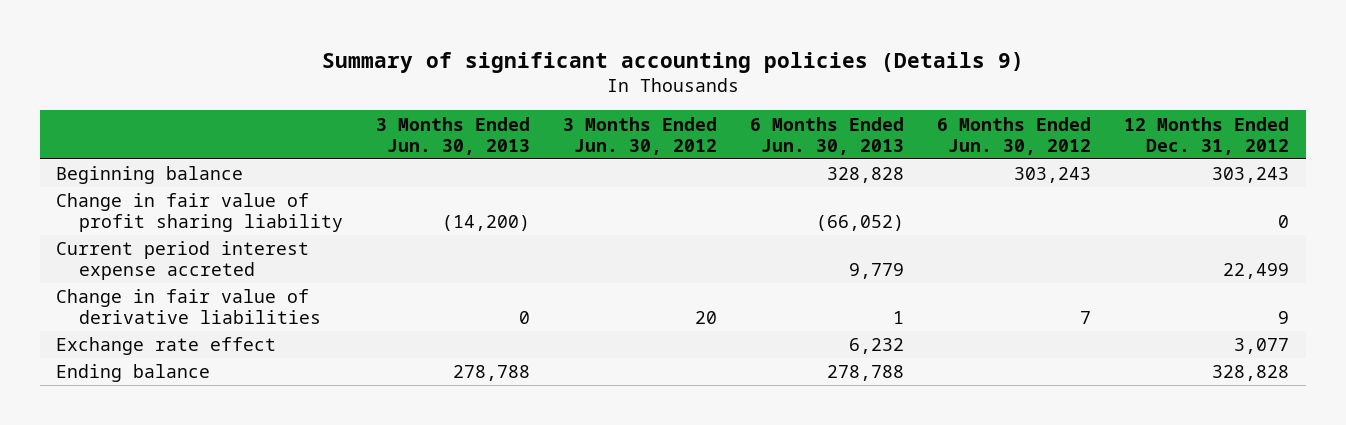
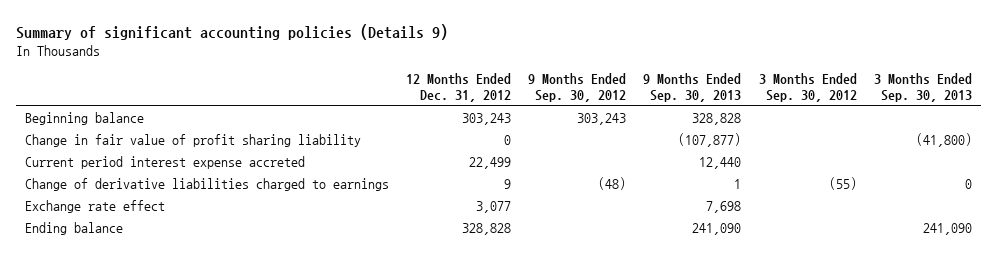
[375,116,530,155] 3 Months Ended Jun. 30, 2013 -> none
[562,116,717,155] 3 Months Ended Jun. 30, 2012 -> none
[750,116,905,155] 6 Months Ended Jun. 30, 2013 -> none
[937,116,1092,155] 6 Months Ended Jun. 30, 2012 -> none
none -> [528,73,627,102] 9 Months Ended Sep. 30, 2012
none -> [643,73,742,102] 9 Months Ended Sep. 30, 2013
none -> [758,73,857,102] 3 Months Ended Sep. 30, 2012
none -> [874,73,973,102] 3 Months Ended Sep. 30, 2013
[56,289,321,325] Change in fair value of derivative liabilities -> [24,178,389,192] Change of derivative liabilities charged to earnings

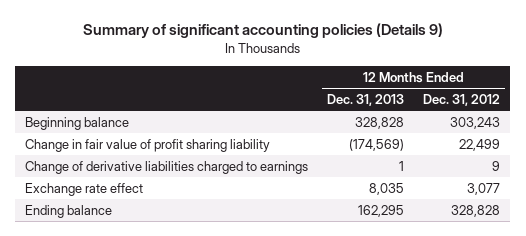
[528,73,627,102] 9 Months Ended Sep. 30, 2012 -> none
[643,73,742,102] 9 Months Ended Sep. 30, 2013 -> none
[758,73,857,102] 3 Months Ended Sep. 30, 2012 -> none
[874,73,973,102] 3 Months Ended Sep. 30, 2013 -> none
none -> [327,93,405,106] Dec. 31, 2013
[24,156,305,170] Current period interest expense accreted -> none
[503,135,511,146] 0 -> [459,138,501,151] 22,499

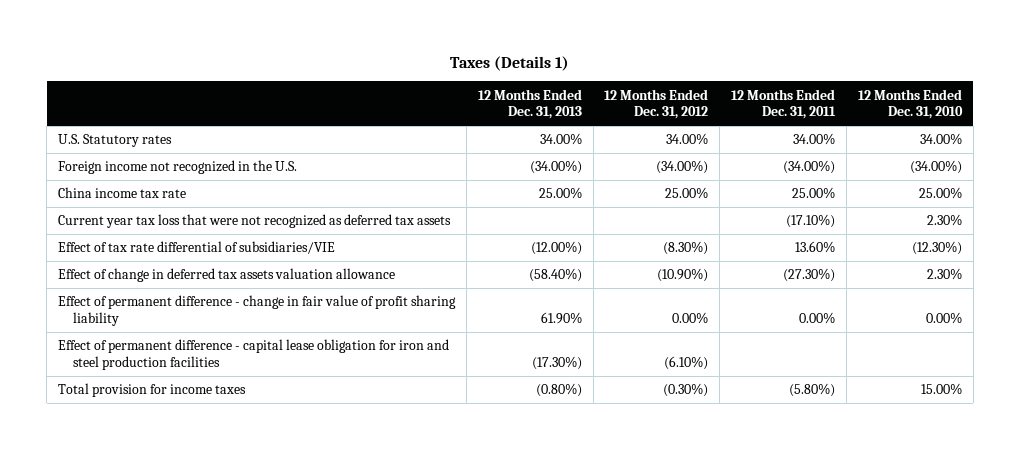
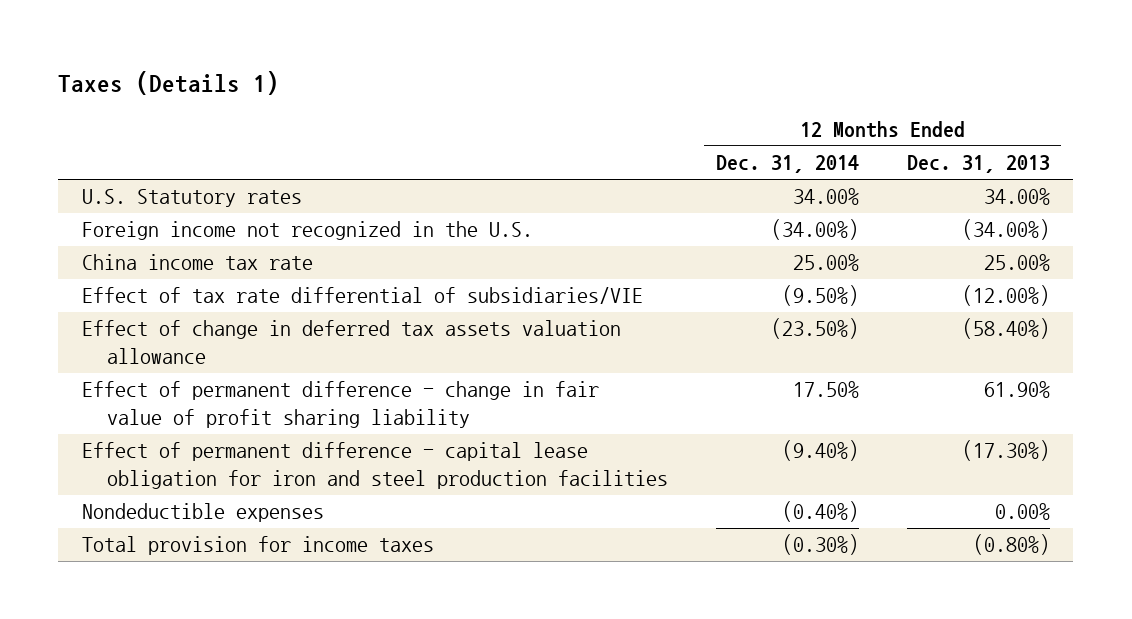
[604,88,709,120] 12 Months Ended Dec. 31, 2012 -> none
[731,88,837,120] 12 Months Ended Dec. 31, 2011 -> none
[857,88,963,120] 12 Months Ended Dec. 31, 2010 -> none
none -> [715,155,859,174] Dec. 31, 2014
[58,214,452,229] Current year tax loss that were not recognized as deferred tax assets -> none
none -> [82,503,325,523] Nondeductible expenses

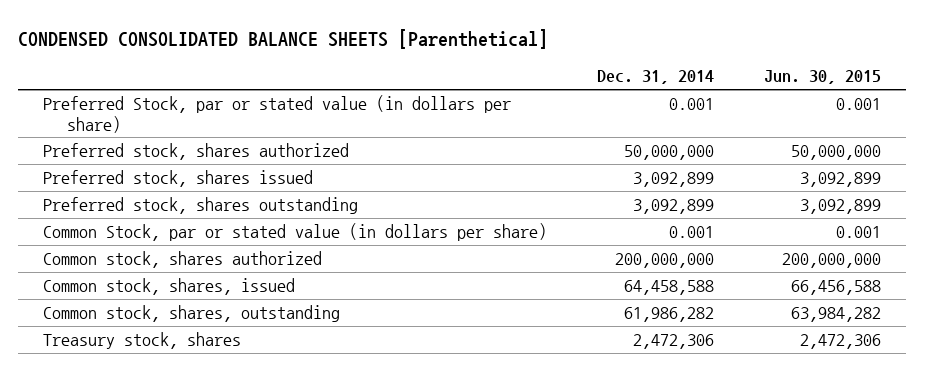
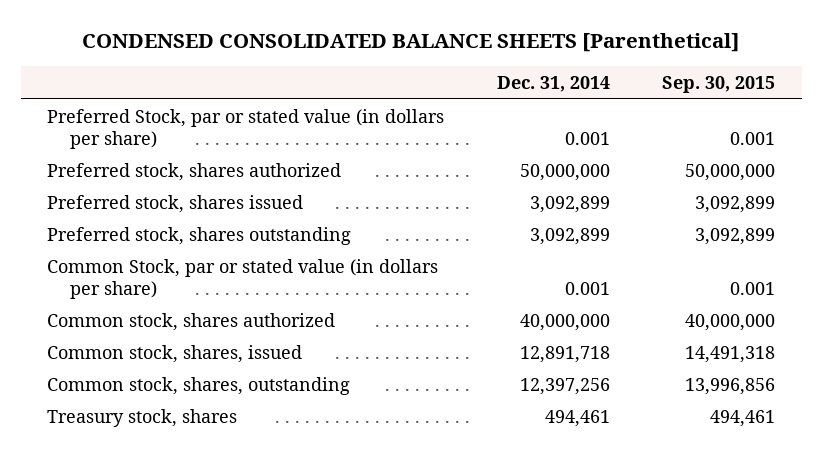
[764,70,882,85] Jun. 30, 2015 -> none
none -> [662,75,776,93] Sep. 30, 2015
[615,252,715,268] 200,000,000 -> [519,313,610,331] 40,000,000
[624,279,715,295] 64,458,588 -> [519,345,610,363] 12,891,718
[624,306,715,322] 61,986,282 -> [519,377,610,395] 12,397,256
[633,333,715,349] 2,472,306 -> [544,409,610,427] 494,461

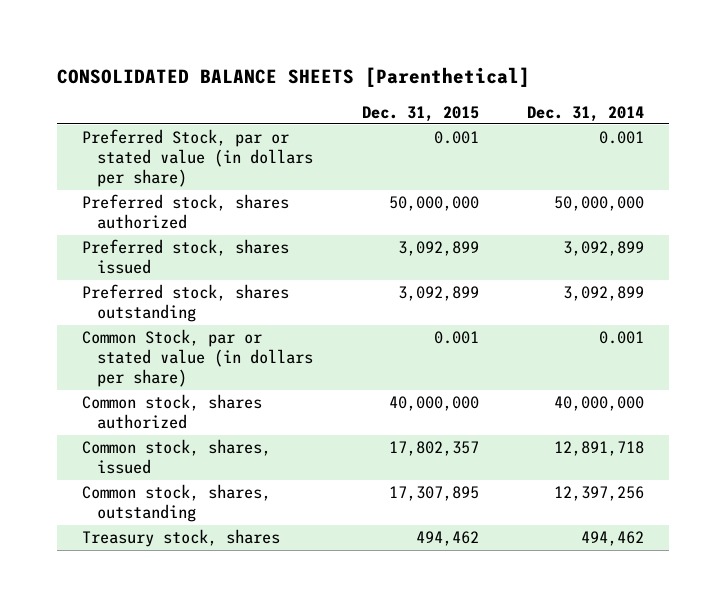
[82,33,740,53] CONDENSED CONSOLIDATED BALANCE SHEETS [Parenthetical] -> [57,66,531,87] CONSOLIDATED BALANCE SHEETS [Parenthetical]
[662,75,776,93] Sep. 30, 2015 -> none
none -> [361,105,479,122] Dec. 31, 2015
[544,409,610,427] 494,461 -> [581,531,645,547] 494,462

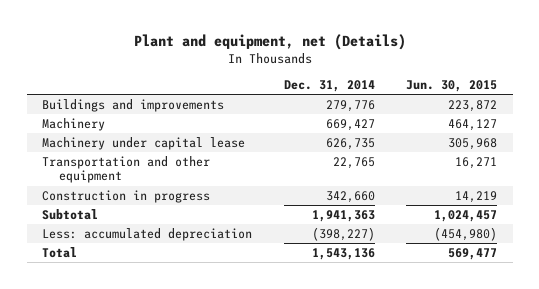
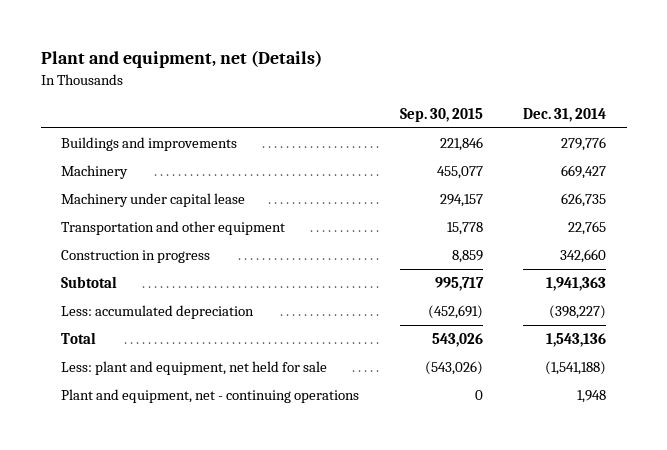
[406,80,498,93] Jun. 30, 2015 -> none
none -> [399,107,483,122] Sep. 30, 2015
none -> [60,361,327,376] Less: plant and equipment, net held for sale
none -> [60,389,359,404] Plant and equipment, net - continuing operations

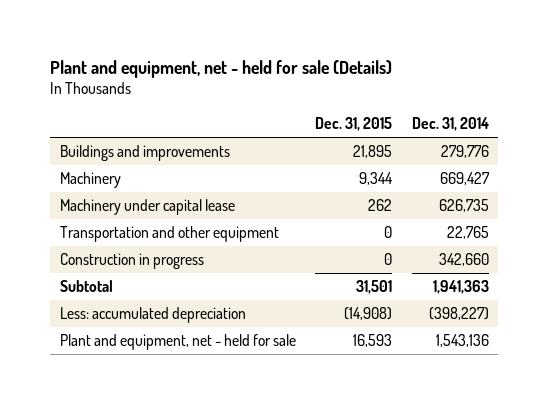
[40,50,322,69] Plant and equipment, net (Details) -> [49,59,392,78] Plant and equipment, net - held for sale (Details)
[399,107,483,122] Sep. 30, 2015 -> none
none -> [315,116,393,131] Dec. 31, 2015
[60,332,96,345] Total -> none
[60,361,327,376] Less: plant and equipment, net held for sale -> none
[60,389,359,404] Plant and equipment, net - continuing operations -> [59,334,296,351] Plant and equipment, net - held for sale
[577,390,607,404] 1,948 -> [435,334,489,348] 1,543,136

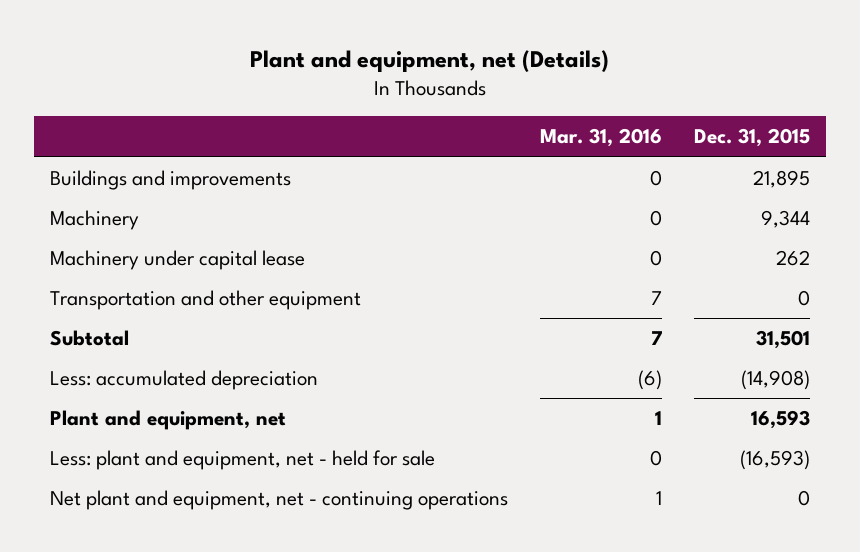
[49,59,392,78] Plant and equipment, net - held for sale (Details) -> [250,49,610,72] Plant and equipment, net (Details)
[411,116,489,131] Dec. 31, 2014 -> none
none -> [540,128,663,148] Mar. 31, 2016
[59,253,204,270] Construction in progress -> none
none -> [50,410,287,431] Plant and equipment, net
none -> [50,450,436,471] Less: plant and equipment, net - held for sale
[59,334,296,351] Plant and equipment, net - held for sale -> [50,490,509,511] Net plant and equipment, net - continuing operations
[353,334,393,348] 16,593 -> [798,490,811,507] 0

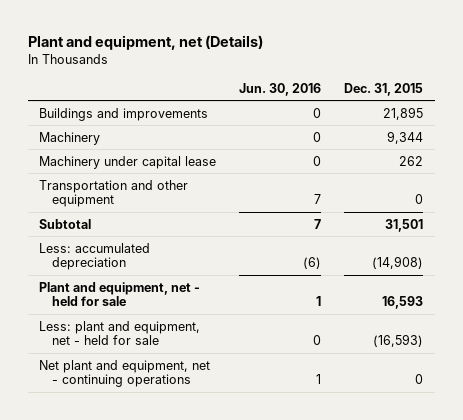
[540,128,663,148] Mar. 31, 2016 -> none
none -> [239,83,322,97] Jun. 30, 2016
[50,410,287,431] Plant and equipment, net -> [39,281,201,307] Plant and equipment, net - held for sale

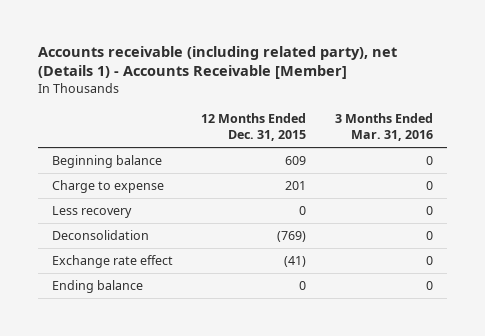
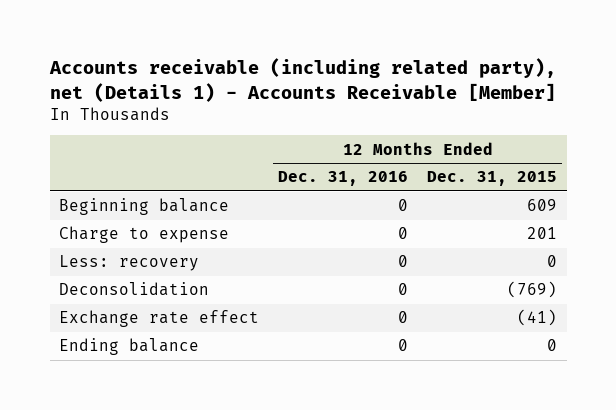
[335,112,434,142] 3 Months Ended Mar. 31, 2016 -> none
none -> [278,171,409,187] Dec. 31, 2016
[51,206,132,219] Less recovery -> [59,255,200,272] Less: recovery

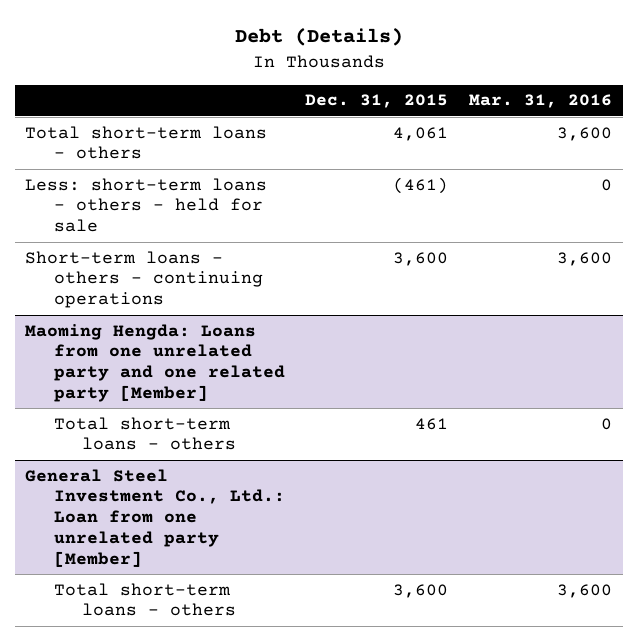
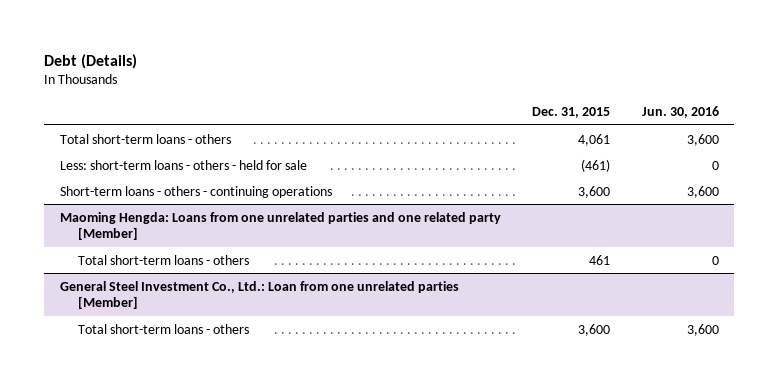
[469,94,613,109] Mar. 31, 2016 -> none
none -> [641,105,719,118] Jun. 30, 2016
[25,323,285,402] Maoming Hengda: Loans from one unrelated party and one related party [Member] -> [59,211,501,241] Maoming Hengda: Loans from one unrelated parties and one related party [Member]
[25,468,285,567] General Steel Investment Co., Ltd.: Loan from one unrelated party [Member] -> [59,280,459,310] General Steel Investment Co., Ltd.: Loan from one unrelated parties [Member]

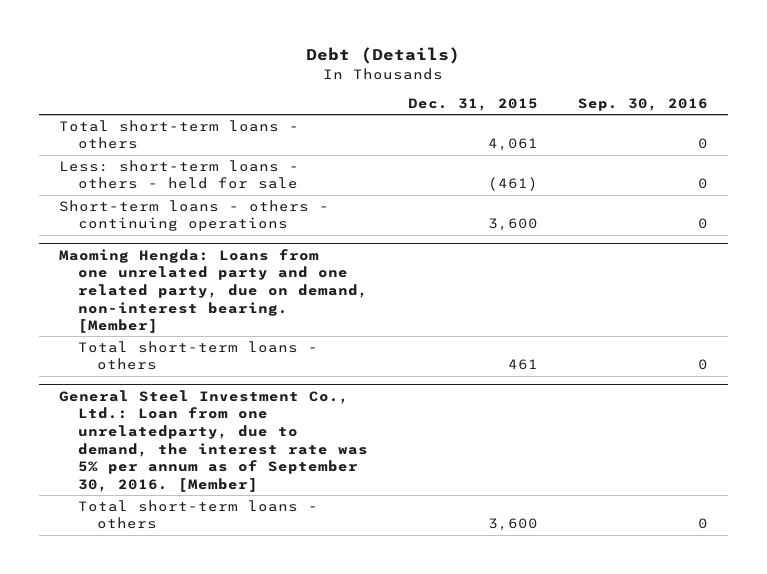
[641,105,719,118] Jun. 30, 2016 -> none
none -> [577,98,708,112] Sep. 30, 2016
[59,211,501,241] Maoming Hengda: Loans from one unrelated parties and one related party [Member] -> [58,248,368,334] Maoming Hengda: Loans from one unrelated party and one related party, due on demand, non-interest bearing. [Member]
[59,280,459,310] General Steel Investment Co., Ltd.: Loan from one unrelated parties [Member] -> [58,389,368,492] General Steel Investment Co., Ltd.: Loan from one unrelatedparty, due to demand, the interest rate was 5% per annum as of September 30, 2016. [Member]

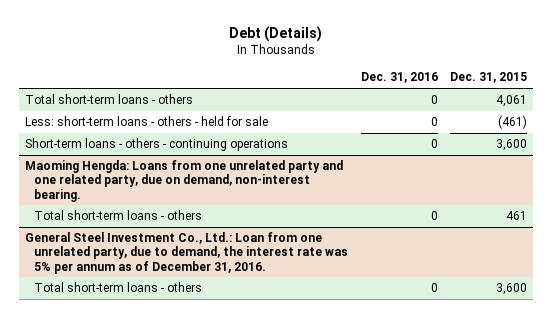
[577,98,708,112] Sep. 30, 2016 -> none
none -> [360,72,438,84] Dec. 31, 2016
[58,248,368,334] Maoming Hengda: Loans from one unrelated party and one related party, due on demand, non-interest bearing. [Member] -> [25,160,344,202] Maoming Hengda: Loans from one unrelated party and one related party, due on demand, non-interest bearing.
[58,389,368,492] General Steel Investment Co., Ltd.: Loan from one unrelatedparty, due to demand, the interest rate was 5% per annum as of September 30, 2016. [Member] -> [25,232,349,274] General Steel Investment Co., Ltd.: Loan from one unrelated party, due to demand, the interest rate was 5% per annum as of December 31, 2016.

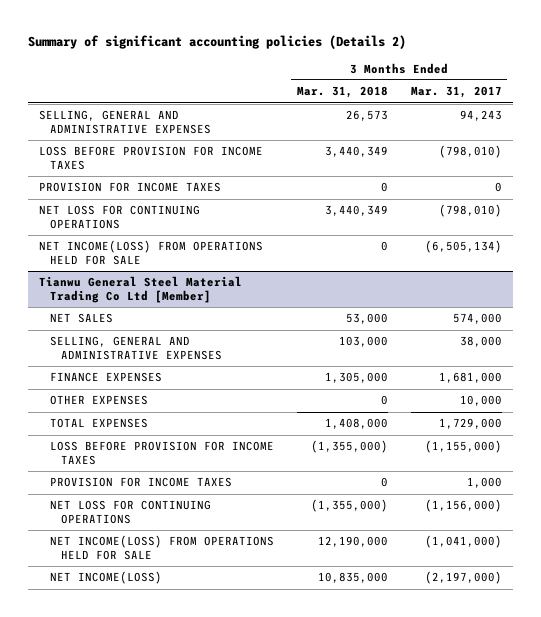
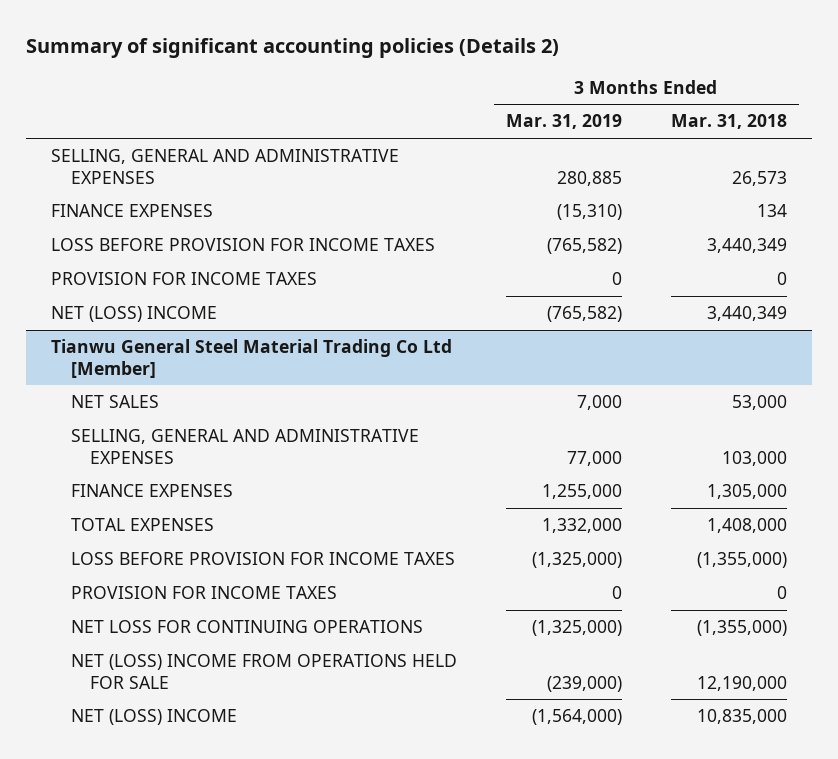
[410,86,502,99] Mar. 31, 2017 -> none
none -> [505,114,622,130] Mar. 31, 2019
none -> [50,204,213,218] FINANCE EXPENSES
[39,240,264,266] NET INCOME(LOSS) FROM OPERATIONS HELD FOR SALE -> none
[39,205,201,230] NET LOSS FOR CONTINUING OPERATIONS -> [50,306,217,323] NET (LOSS) INCOME
[49,395,148,406] OTHER EXPENSES -> none
[49,535,274,561] NET INCOME(LOSS) FROM OPERATIONS HELD FOR SALE -> [70,654,457,689] NET (LOSS) INCOME FROM OPERATIONS HELD FOR SALE
[49,571,162,585] NET INCOME(LOSS) -> [70,709,237,726] NET (LOSS) INCOME

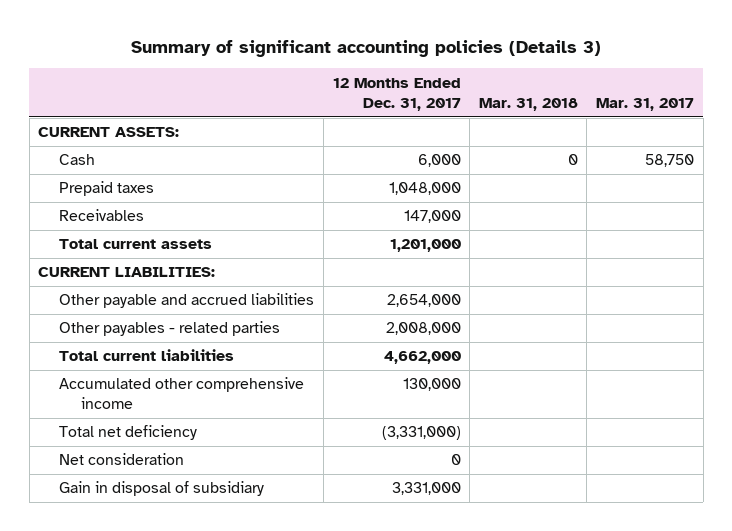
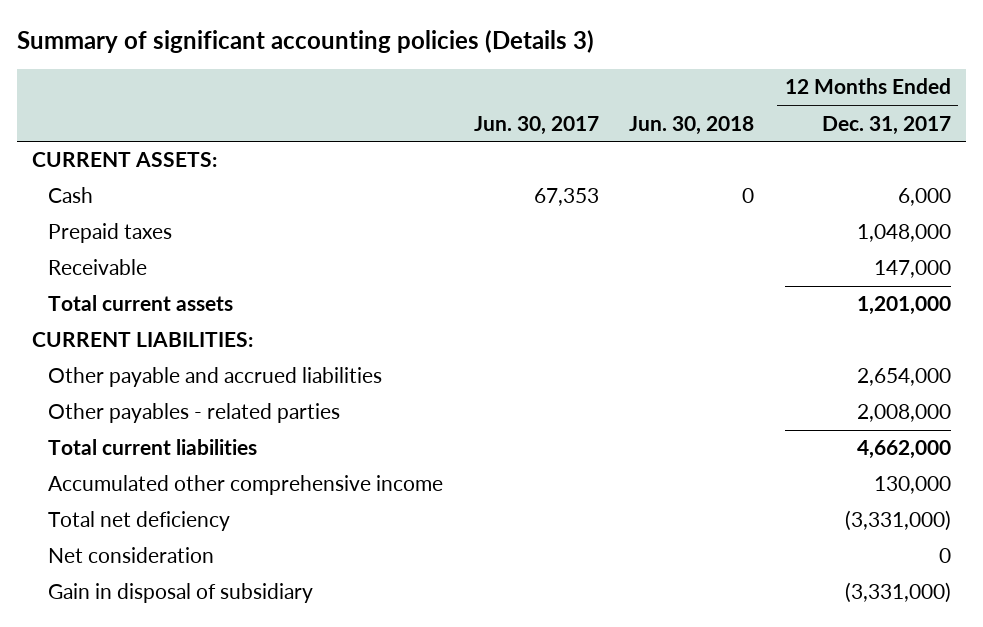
[478,97,578,111] Mar. 31, 2018 -> none
[595,97,694,111] Mar. 31, 2017 -> none
none -> [473,115,599,135] Jun. 30, 2017
none -> [629,115,755,135] Jun. 30, 2018
[59,209,145,222] Receivables -> [48,259,148,276] Receivable
[391,482,461,496] 3,331,000 -> [844,582,951,604] (3,331,000)

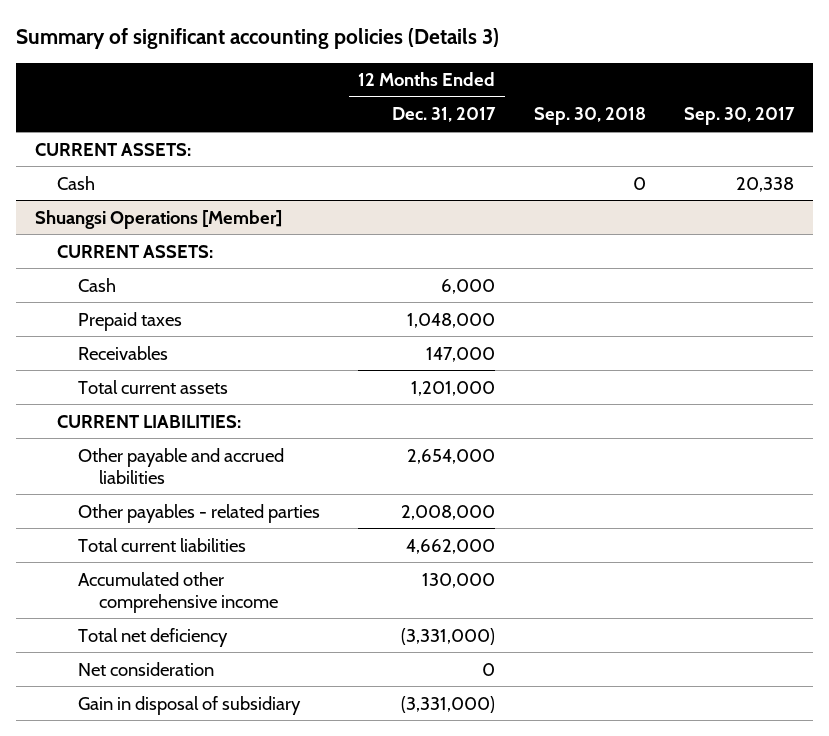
[473,115,599,135] Jun. 30, 2017 -> none
[629,115,755,135] Jun. 30, 2018 -> none
none -> [533,107,646,126] Sep. 30, 2018
none -> [684,107,796,126] Sep. 30, 2017
none -> [56,175,95,190] Cash
none -> [35,209,283,229] Shuangsi Operations [Member]
none -> [56,244,213,258] CURRENT ASSETS:
[48,259,148,276] Receivable -> [77,345,168,360] Receivables

